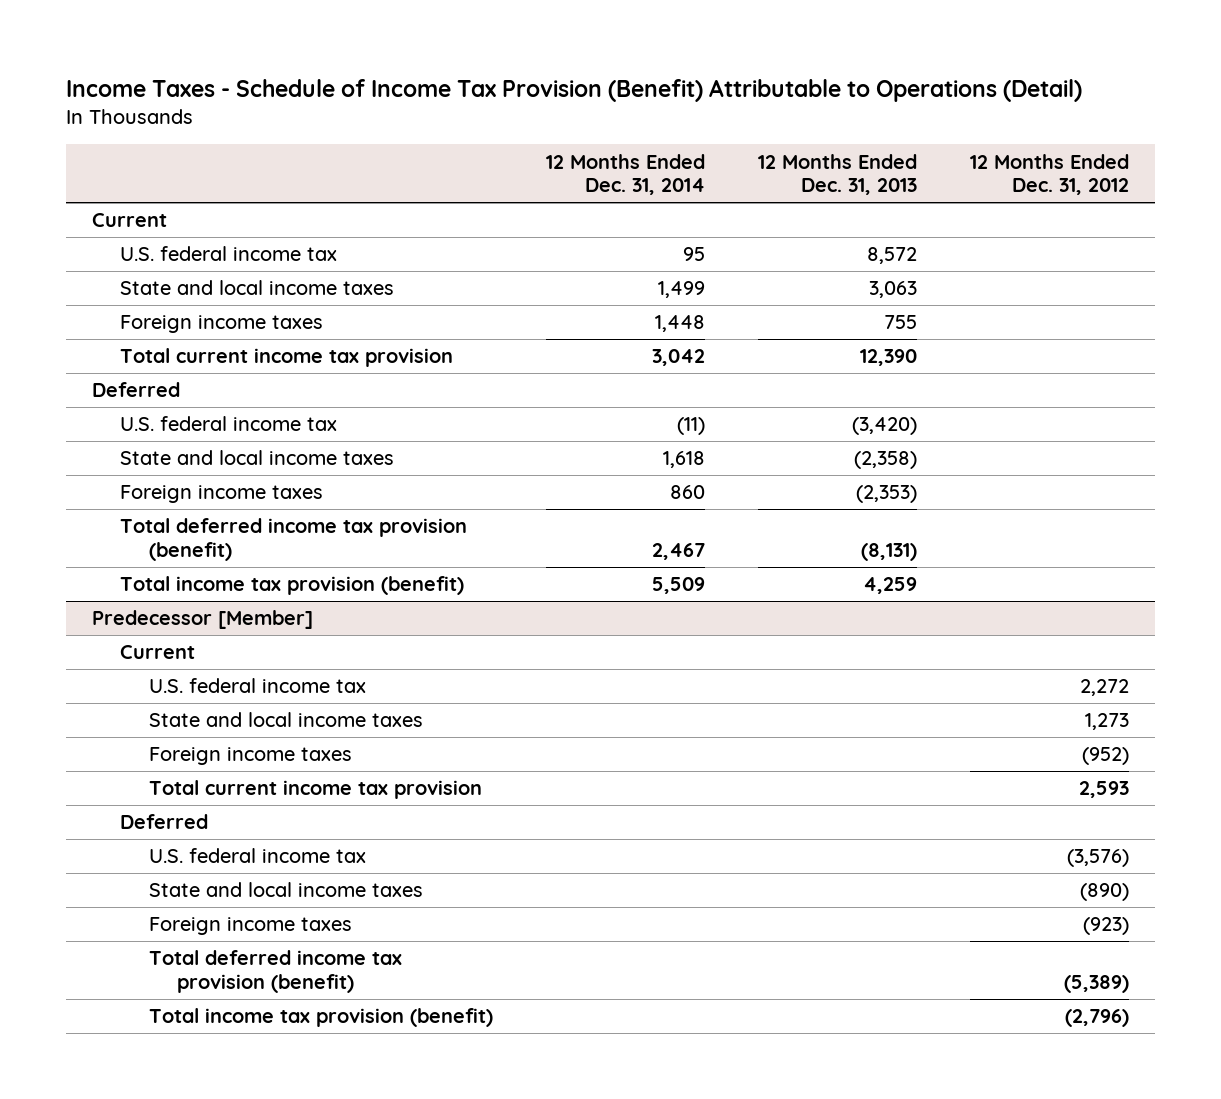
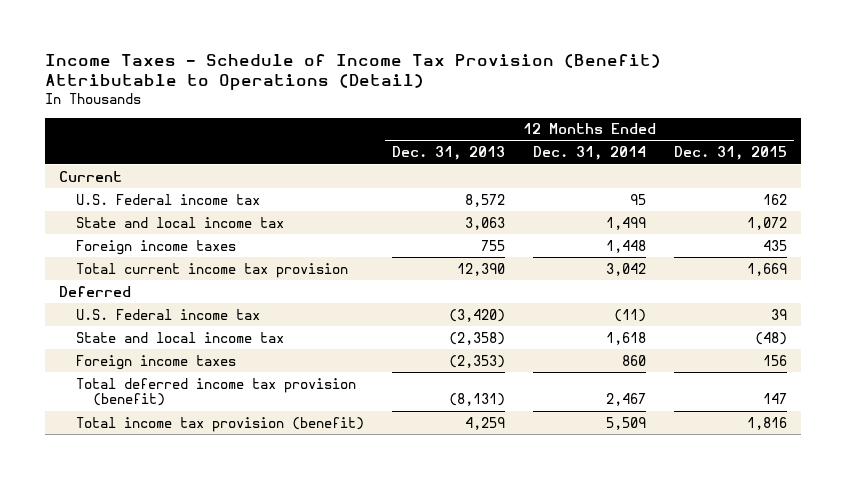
[969,153,1129,196] 12 Months Ended Dec. 31, 2012 -> none
none -> [674,146,788,161] Dec. 31, 2015
[120,246,338,262] U.S. federal income tax -> [75,193,260,205] U.S. Federal income tax
[120,280,395,296] State and local income taxes -> [75,216,284,228] State and local income tax
[120,416,338,432] U.S. federal income tax -> [75,308,260,320] U.S. Federal income tax
[120,450,395,466] State and local income taxes -> [75,331,284,343] State and local income tax
[92,610,314,630] Predecessor [Member] -> none
[120,645,196,660] Current -> none
[148,678,366,694] U.S. federal income tax -> none
[148,712,423,728] State and local income taxes -> none
[148,747,352,766] Foreign income taxes -> none
[148,780,482,800] Total current income tax provision -> none
[120,814,209,830] Deferred -> none
[148,848,366,864] U.S. federal income tax -> none
[148,882,423,898] State and local income taxes -> none
[148,917,352,936] Foreign income taxes -> none
[148,950,402,993] Total deferred income tax provision (benefit) -> none
[148,1008,493,1028] Total income tax provision (benefit) -> none

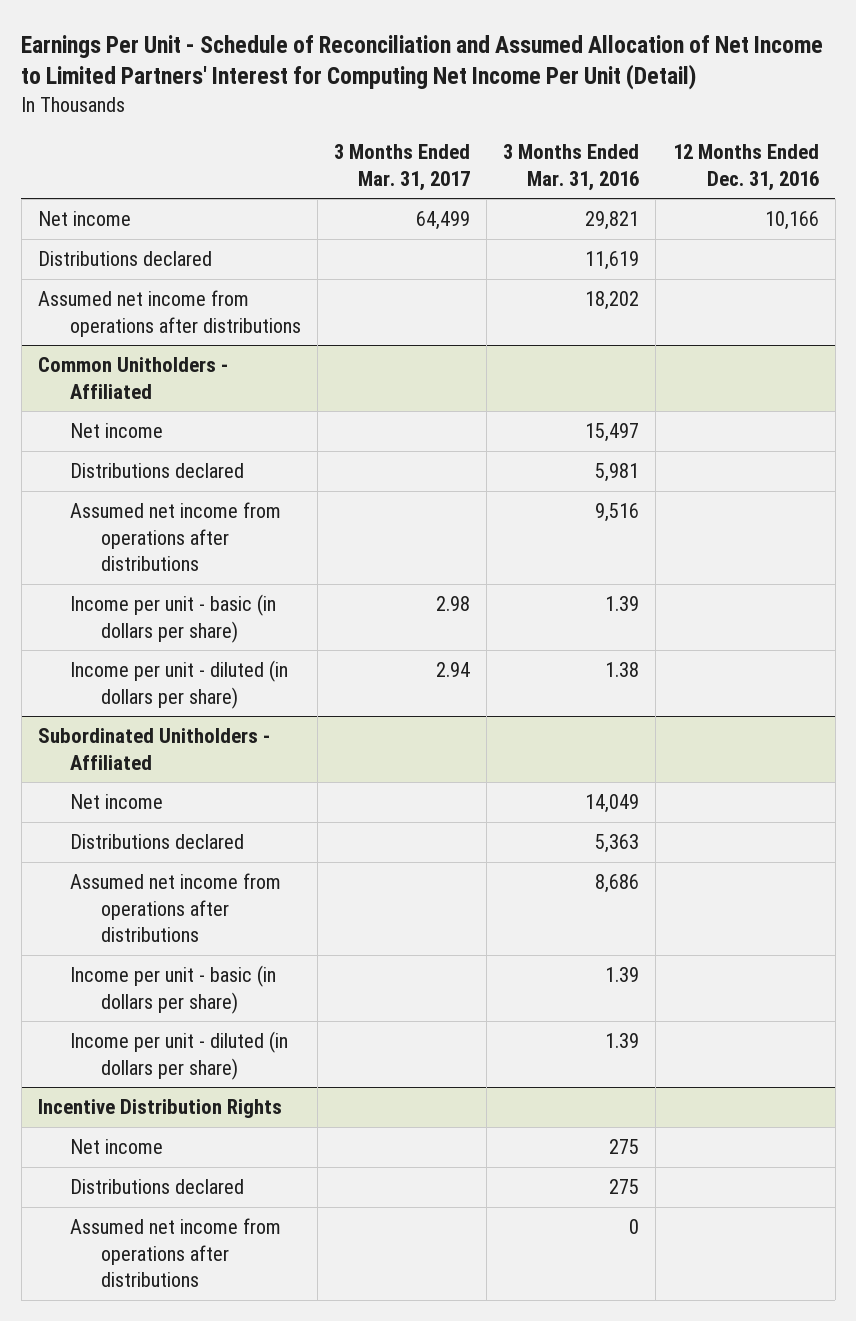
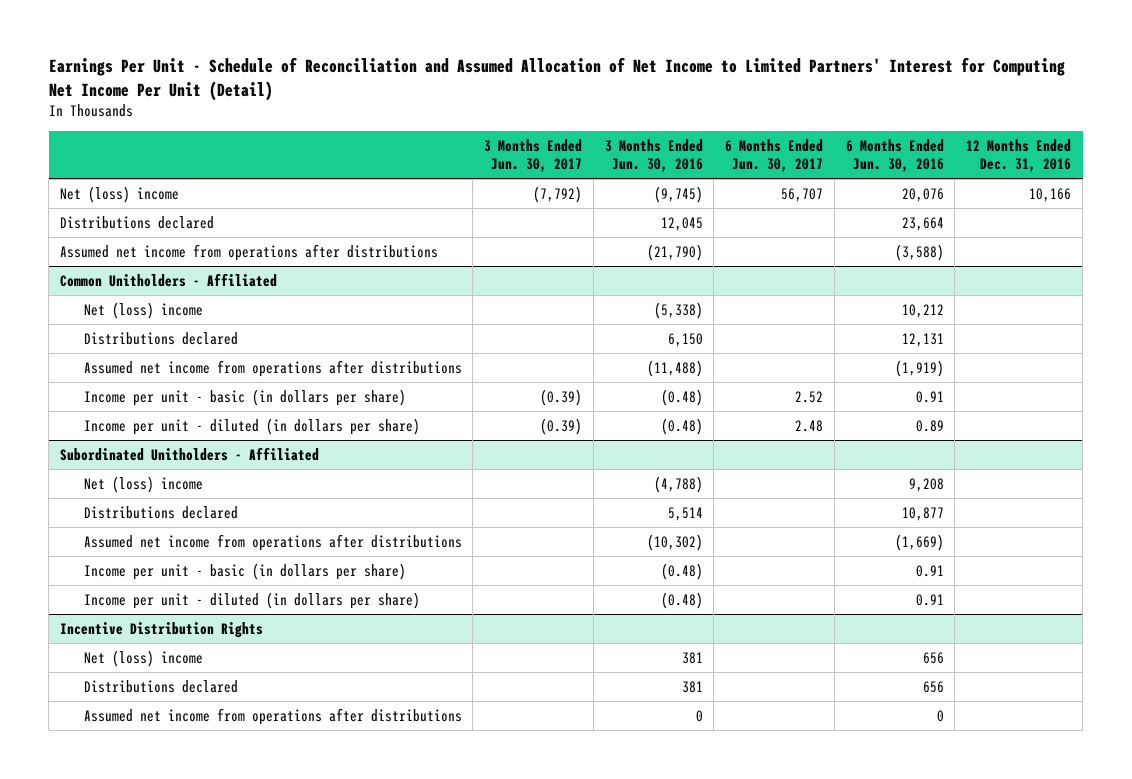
[333,144,470,191] 3 Months Ended Mar. 31, 2017 -> none
[503,144,640,191] 3 Months Ended Mar. 31, 2016 -> none
none -> [484,138,583,173] 3 Months Ended Jun. 30, 2017
none -> [604,138,703,173] 3 Months Ended Jun. 30, 2016
none -> [725,138,824,173] 6 Months Ended Jun. 30, 2017
none -> [845,138,944,173] 6 Months Ended Jun. 30, 2016
[37,211,131,227] Net income -> [60,185,180,203] Net (loss) income
[69,423,163,439] Net income -> [83,301,203,319] Net (loss) income
[69,794,163,810] Net income -> [83,475,203,493] Net (loss) income
[69,1139,163,1155] Net income -> [83,649,203,667] Net (loss) income

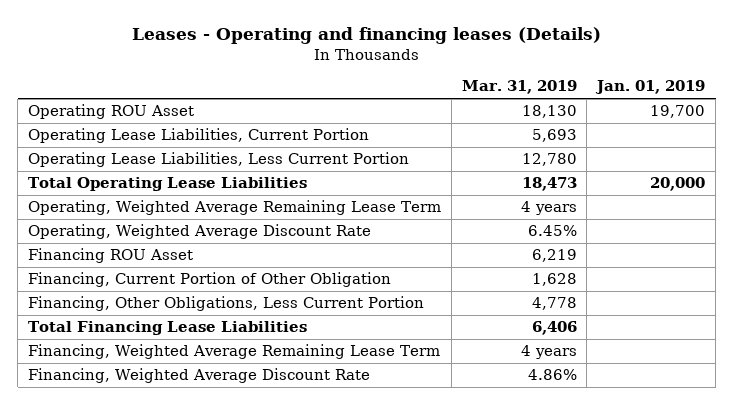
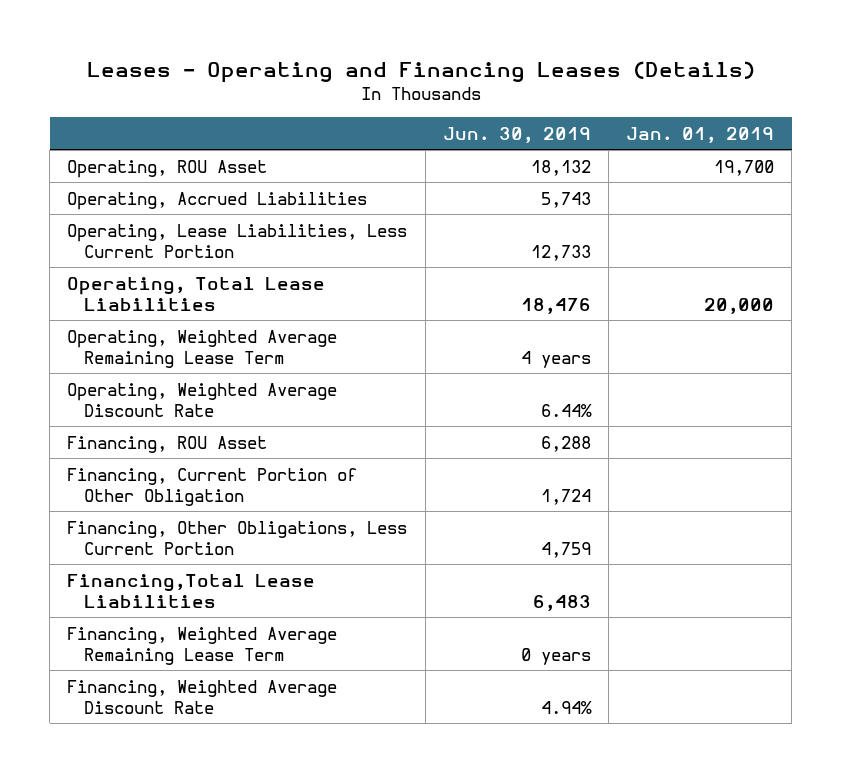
[131,27,601,45] Leases - Operating and financing leases (Details) -> [86,60,755,83] Leases - Operating and Financing Leases (Details)
[461,80,577,95] Mar. 31, 2019 -> none
none -> [442,126,591,143] Jun. 30, 2019
[27,104,194,120] Operating ROU Asset -> [67,159,268,178] Operating, ROU Asset
[27,128,369,144] Operating Lease Liabilities, Current Portion -> [67,191,368,210] Operating, Accrued Liabilities
[27,152,409,168] Operating Lease Liabilities, Less Current Portion -> [67,223,408,258] Operating, Lease Liabilities, Less Current Portion
[27,177,307,192] Total Operating Lease Liabilities -> [67,276,326,311] Operating, Total Lease Liabilities
[27,248,193,264] Financing ROU Asset -> [67,435,268,453] Financing, ROU Asset
[27,321,307,336] Total Financing Lease Liabilities -> [67,573,316,608] Financing,Total Lease Liabilities

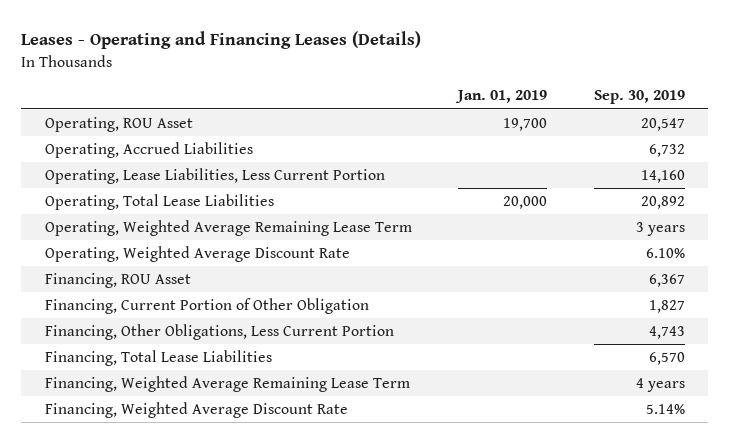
[442,126,591,143] Jun. 30, 2019 -> none
none -> [593,90,685,105] Sep. 30, 2019
[67,573,316,608] Financing,Total Lease Liabilities -> [44,350,272,367] Financing, Total Lease Liabilities

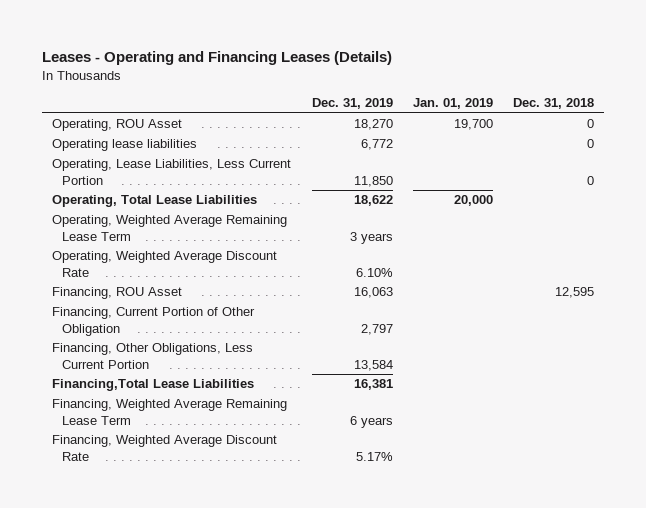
[593,90,685,105] Sep. 30, 2019 -> none
none -> [311,98,393,110] Dec. 31, 2019
none -> [512,98,594,110] Dec. 31, 2018
[44,142,253,159] Operating, Accrued Liabilities -> [52,139,198,152] Operating lease liabilities
[44,350,272,367] Financing, Total Lease Liabilities -> [52,379,255,392] Financing,Total Lease Liabilities

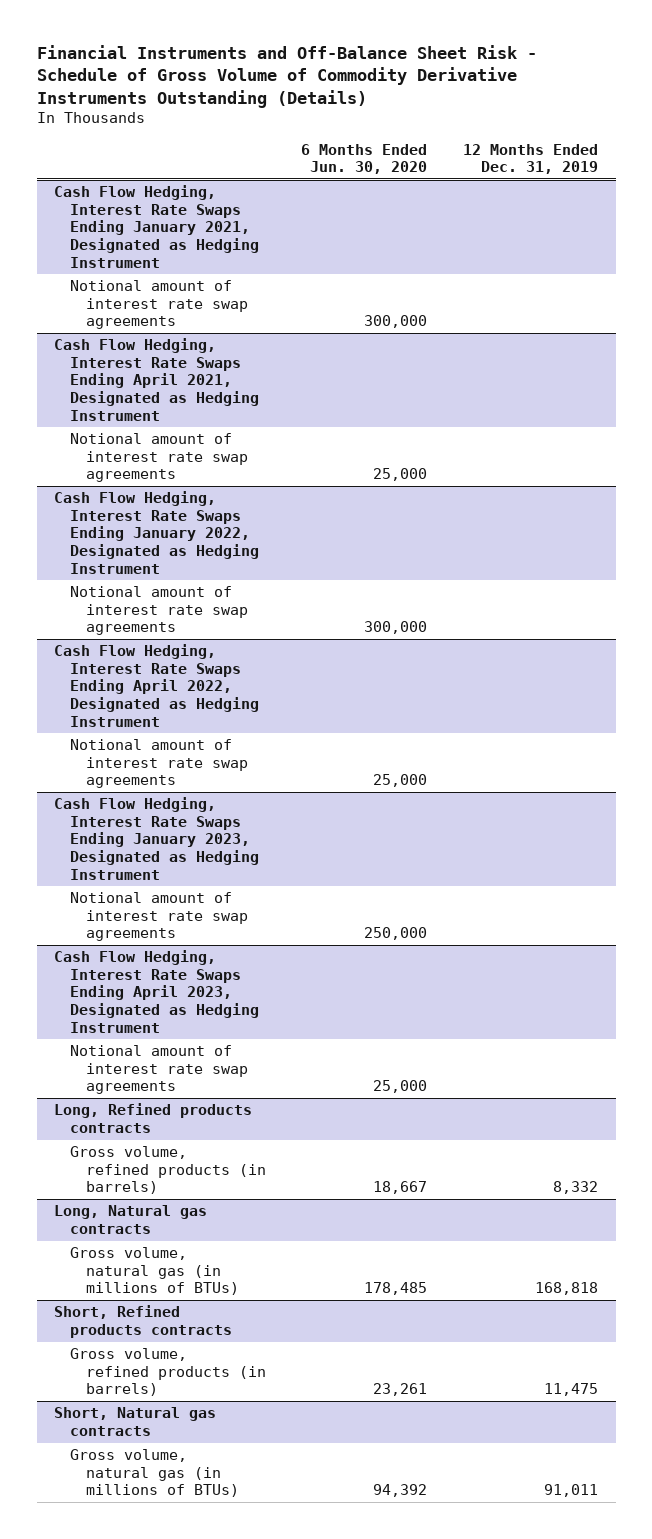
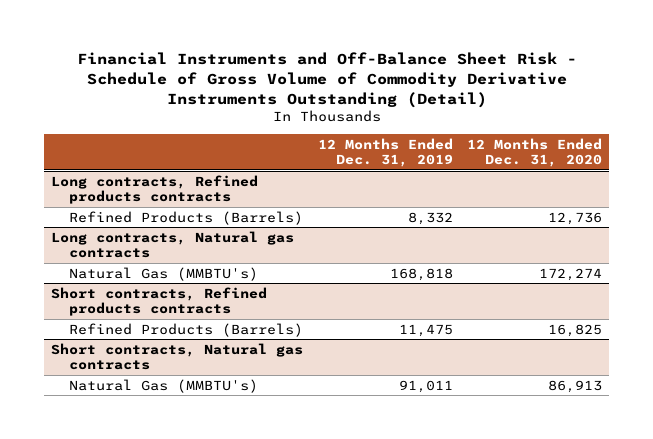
[36,44,537,108] Financial Instruments and Off-Balance Sheet Risk - Schedule of Gross Volume of Commodity Derivative Instruments Outstanding (Details) -> [76,52,577,108] Financial Instruments and Off-Balance Sheet Risk - Schedule of Gross Volume of Commodity Derivative Instruments Outstanding (Detail)
[301,143,428,175] 6 Months Ended Jun. 30, 2020 -> none
none -> [466,137,602,168] 12 Months Ended Dec. 31, 2020
[54,185,259,268] Cash Flow Hedging, Interest Rate Swaps Ending January 2021, Designated as Hedging Instrument -> none
[69,280,248,330] Notional amount of interest rate swap agreements -> none
[54,338,259,421] Cash Flow Hedging, Interest Rate Swaps Ending April 2021, Designated as Hedging Instrument -> none
[69,433,248,483] Notional amount of interest rate swap agreements -> none
[54,491,259,574] Cash Flow Hedging, Interest Rate Swaps Ending January 2022, Designated as Hedging Instrument -> none
[69,586,248,636] Notional amount of interest rate swap agreements -> none
[54,644,259,727] Cash Flow Hedging, Interest Rate Swaps Ending April 2022, Designated as Hedging Instrument -> none
[69,739,248,789] Notional amount of interest rate swap agreements -> none
[54,797,259,880] Cash Flow Hedging, Interest Rate Swaps Ending January 2023, Designated as Hedging Instrument -> none
[69,892,248,942] Notional amount of interest rate swap agreements -> none
[54,950,259,1033] Cash Flow Hedging, Interest Rate Swaps Ending April 2023, Designated as Hedging Instrument -> none
[69,1045,248,1095] Notional amount of interest rate swap agreements -> none
[54,1103,253,1133] Long, Refined products contracts -> [51,174,259,205] Long contracts, Refined products contracts
[69,1146,266,1195] Gross volume, refined products (in barrels) -> [69,210,304,225] Refined Products (Barrels)
[54,1205,208,1234] Long, Natural gas contracts -> [51,230,295,259] Long contracts, Natural gas contracts
[69,1247,239,1296] Gross volume, natural gas (in millions of BTUs) -> [69,266,259,281] Natural Gas (MMBTU's)
[54,1305,232,1338] Short, Refined products contracts -> [51,286,268,317] Short contracts, Refined products contracts
[69,1348,266,1397] Gross volume, refined products (in barrels) -> [69,322,304,337] Refined Products (Barrels)
[54,1407,217,1436] Short, Natural gas contracts -> [51,342,304,371] Short contracts, Natural gas contracts
[69,1449,239,1498] Gross volume, natural gas (in millions of BTUs) -> [69,378,259,393] Natural Gas (MMBTU's)

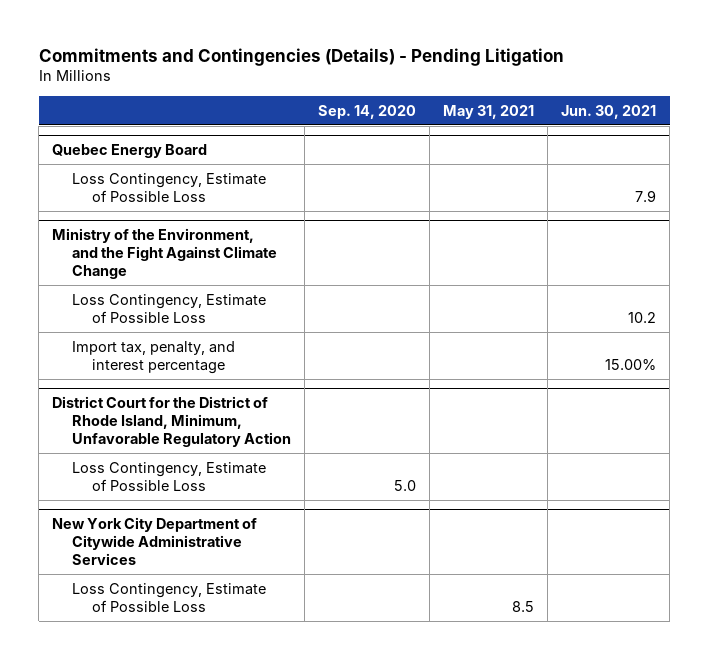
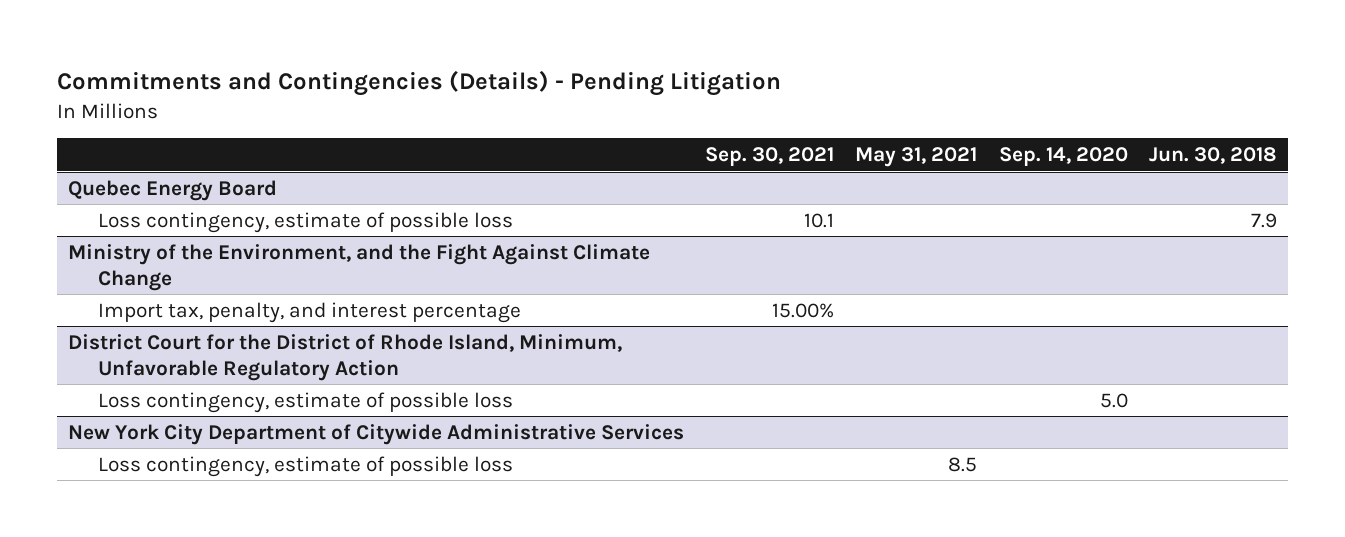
[561,104,657,119] Jun. 30, 2021 -> none
none -> [705,147,835,167] Sep. 30, 2021
none -> [1149,147,1278,165] Jun. 30, 2018
[72,172,267,202] Loss Contingency, Estimate of Possible Loss -> [98,211,514,233] Loss contingency, estimate of possible loss
[72,293,267,323] Loss Contingency, Estimate of Possible Loss -> none
[72,461,267,491] Loss Contingency, Estimate of Possible Loss -> [98,391,514,413] Loss contingency, estimate of possible loss
[72,582,267,612] Loss Contingency, Estimate of Possible Loss -> [98,455,514,477] Loss contingency, estimate of possible loss

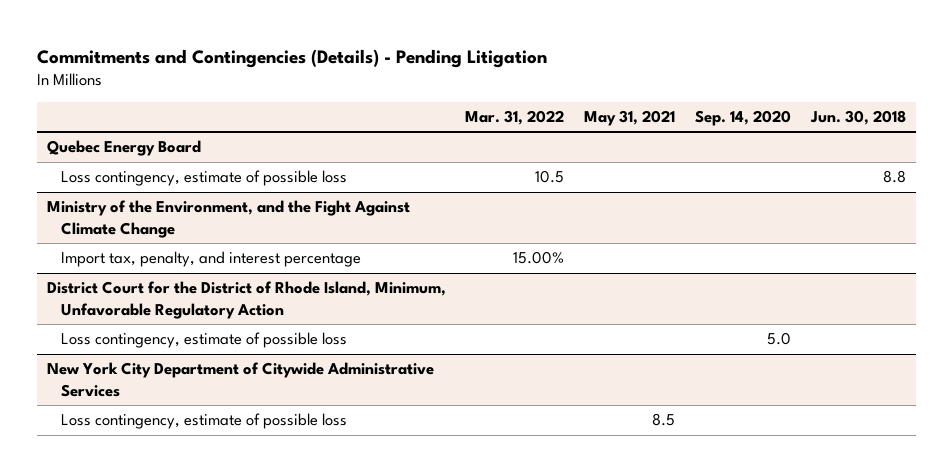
[705,147,835,167] Sep. 30, 2021 -> none
none -> [465,110,565,126] Mar. 31, 2022
[1251,212,1278,228] 7.9 -> [882,170,906,184] 8.8

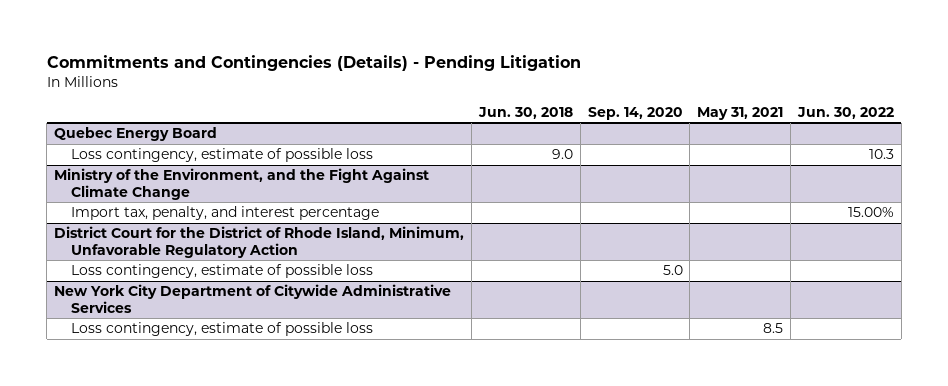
[465,110,565,126] Mar. 31, 2022 -> none
none -> [796,106,894,119] Jun. 30, 2022
[882,170,906,184] 8.8 -> [551,149,573,160] 9.0

